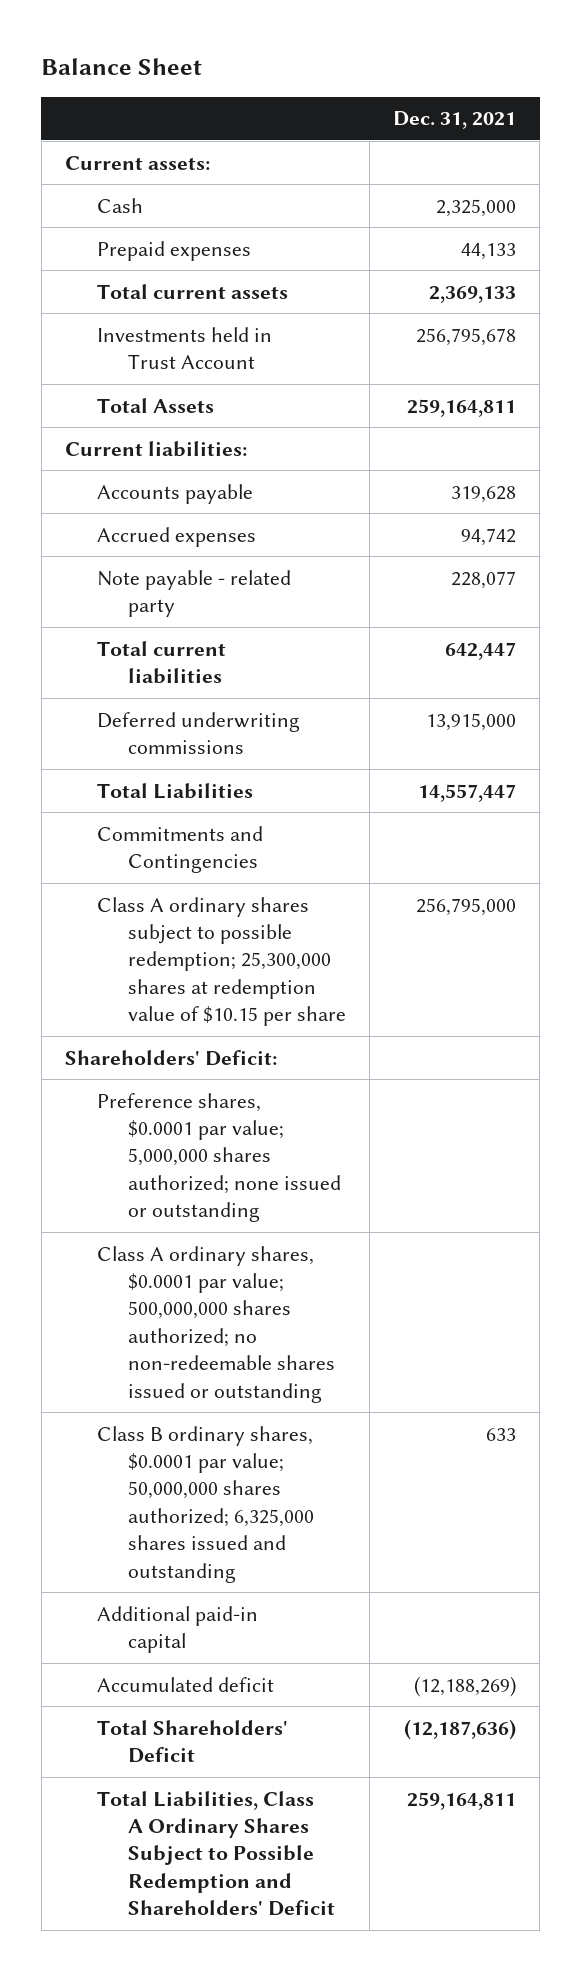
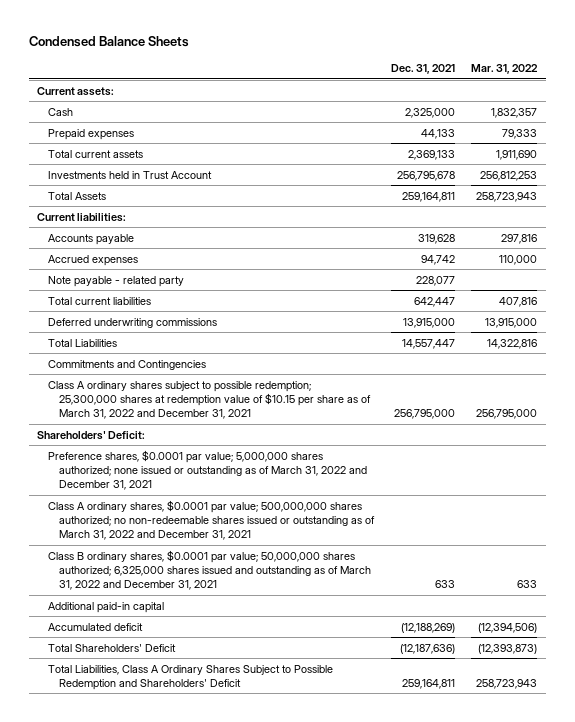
[41,58,203,76] Balance Sheet -> [28,36,189,48] Condensed Balance Sheets
none -> [471,64,539,75] Mar. 31, 2022
[96,896,347,1027] Class A ordinary shares subject to possible redemption; 25,300,000 shares at redemption value of $10.15 per share -> [48,380,372,420] Class A ordinary shares subject to possible redemption; 25,300,000 shares at redemption value of $10.15 per share as of March 31, 2022 and December 31, 2021
[96,1092,342,1223] Preference shares, $0.0001 par value; 5,000,000 shares authorized; none issued or outstanding -> [48,449,368,491] Preference shares, $0.0001 par value; 5,000,000 shares authorized; none issued or outstanding as of March 31, 2022 and December 31, 2021
[96,1245,336,1403] Class A ordinary shares, $0.0001 par value; 500,000,000 shares authorized; no non-redeemable shares issued or outstanding -> [48,499,376,541] Class A ordinary shares, $0.0001 par value; 500,000,000 shares authorized; no non-redeemable shares issued or outstanding as of March 31, 2022 and December 31, 2021
[96,1425,315,1583] Class B ordinary shares, $0.0001 par value; 50,000,000 shares authorized; 6,325,000 shares issued and outstanding -> [48,549,372,591] Class B ordinary shares, $0.0001 par value; 50,000,000 shares authorized; 6,325,000 shares issued and outstanding as of March 31, 2022 and December 31, 2021

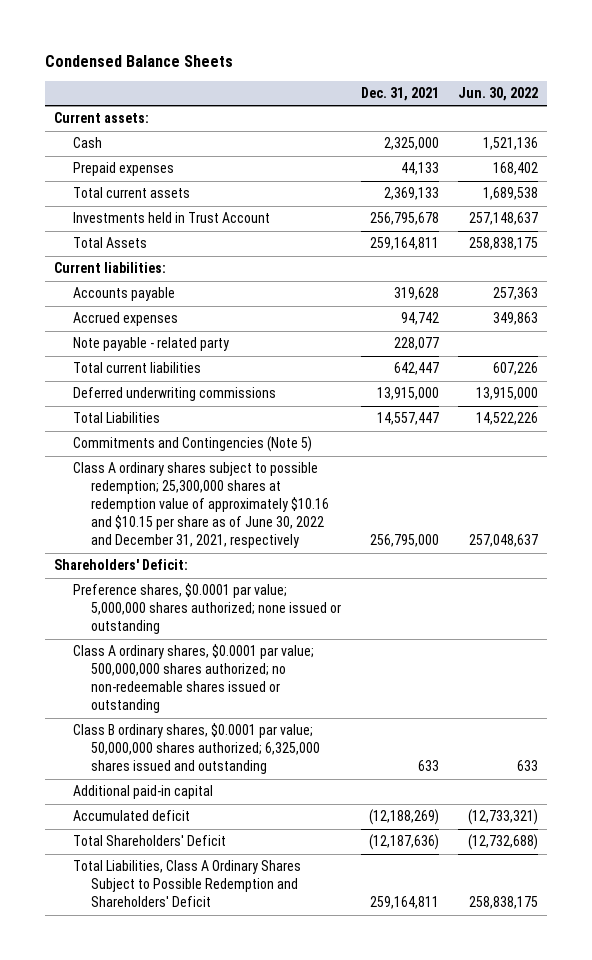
[471,64,539,75] Mar. 31, 2022 -> none
none -> [457,87,538,102] Jun. 30, 2022
[48,359,207,370] Commitments and Contingencies -> [72,436,312,453] Commitments and Contingencies (Note 5)
[48,380,372,420] Class A ordinary shares subject to possible redemption; 25,300,000 shares at redemption value of $10.15 per share as of March 31, 2022 and December 31, 2021 -> [72,462,330,549] Class A ordinary shares subject to possible redemption; 25,300,000 shares at redemption value of approximately $10.16 and $10.15 per share as of June 30, 2022 and December 31, 2021, respectively
[48,449,368,491] Preference shares, $0.0001 par value; 5,000,000 shares authorized; none issued or outstanding as of March 31, 2022 and December 31, 2021 -> [72,583,342,635] Preference shares, $0.0001 par value; 5,000,000 shares authorized; none issued or outstanding
[48,499,376,541] Class A ordinary shares, $0.0001 par value; 500,000,000 shares authorized; no non-redeemable shares issued or outstanding as of March 31, 2022 and December 31, 2021 -> [72,644,314,714] Class A ordinary shares, $0.0001 par value; 500,000,000 shares authorized; no non-redeemable shares issued or outstanding
[48,549,372,591] Class B ordinary shares, $0.0001 par value; 50,000,000 shares authorized; 6,325,000 shares issued and outstanding as of March 31, 2022 and December 31, 2021 -> [72,723,321,775] Class B ordinary shares, $0.0001 par value; 50,000,000 shares authorized; 6,325,000 shares issued and outstanding

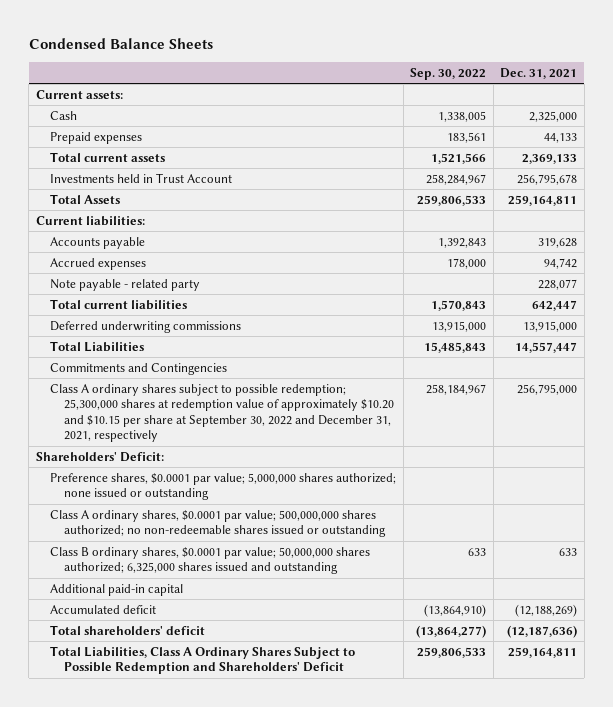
[457,87,538,102] Jun. 30, 2022 -> none
none -> [410,67,487,80] Sep. 30, 2022
[72,436,312,453] Commitments and Contingencies (Note 5) -> [50,362,228,375] Commitments and Contingencies
[72,462,330,549] Class A ordinary shares subject to possible redemption; 25,300,000 shares at redemption value of approximately $10.16 and $10.15 per share as of June 30, 2022 and December 31, 2021, respectively -> [50,383,395,443] Class A ordinary shares subject to possible redemption; 25,300,000 shares at redemption value of approximately $10.20 and $10.15 per share at September 30, 2022 and December 31, 2021, respectively
[72,835,226,847] Total Shareholders' Deficit -> [50,624,206,635] Total shareholders' deficit

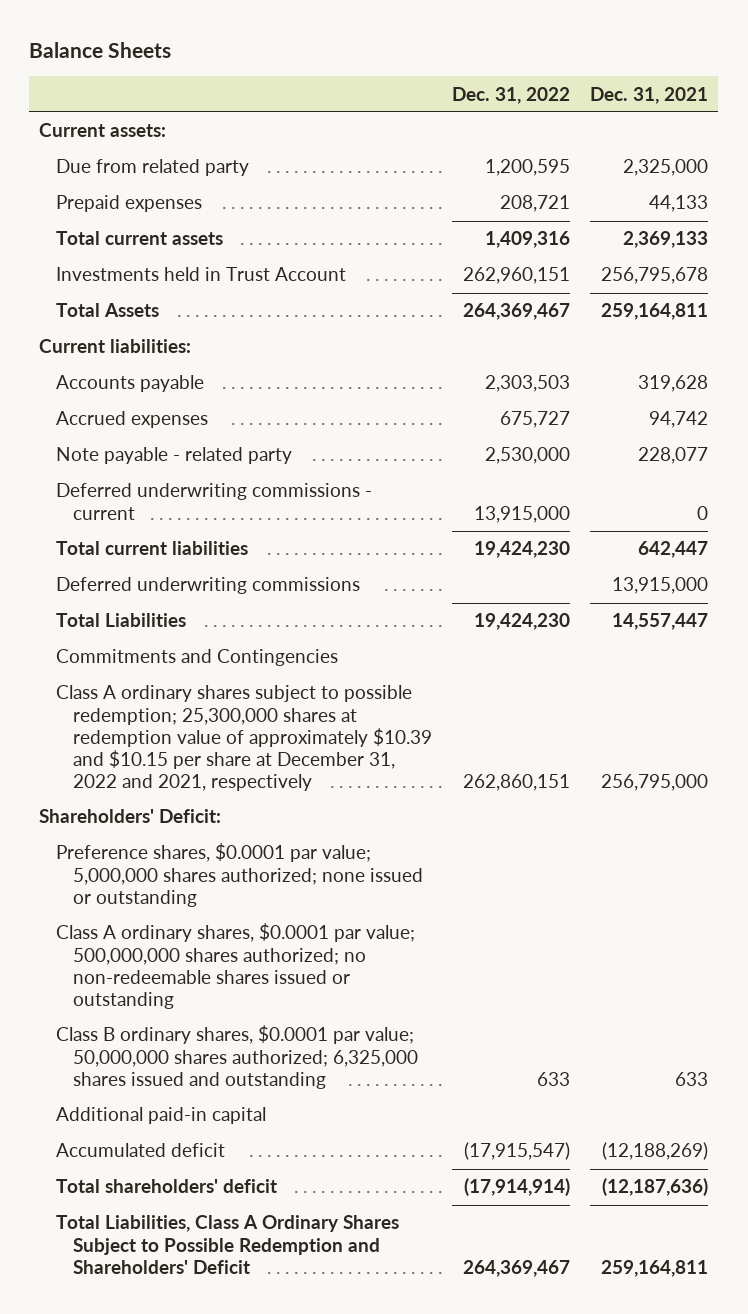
[28,37,213,49] Condensed Balance Sheets -> [29,41,172,58] Balance Sheets
[410,67,487,80] Sep. 30, 2022 -> none
none -> [452,86,571,104] Dec. 31, 2022
[50,110,78,120] Cash -> [56,159,250,177] Due from related party
none -> [56,483,373,520] Deferred underwriting commissions - current
[50,383,395,443] Class A ordinary shares subject to possible redemption; 25,300,000 shares at redemption value of approximately $10.20 and $10.15 per share at September 30, 2022 and December 31, 2021, respectively -> [56,685,433,791] Class A ordinary shares subject to possible redemption; 25,300,000 shares at redemption value of approximately $10.39 and $10.15 per share at December 31, 2022 and 2021, respectively

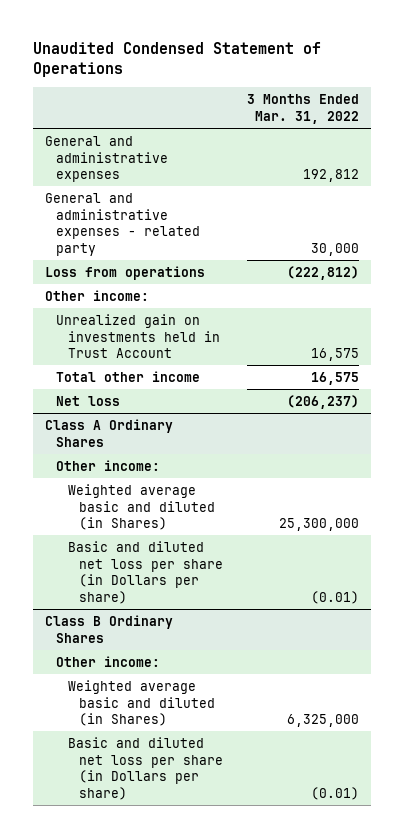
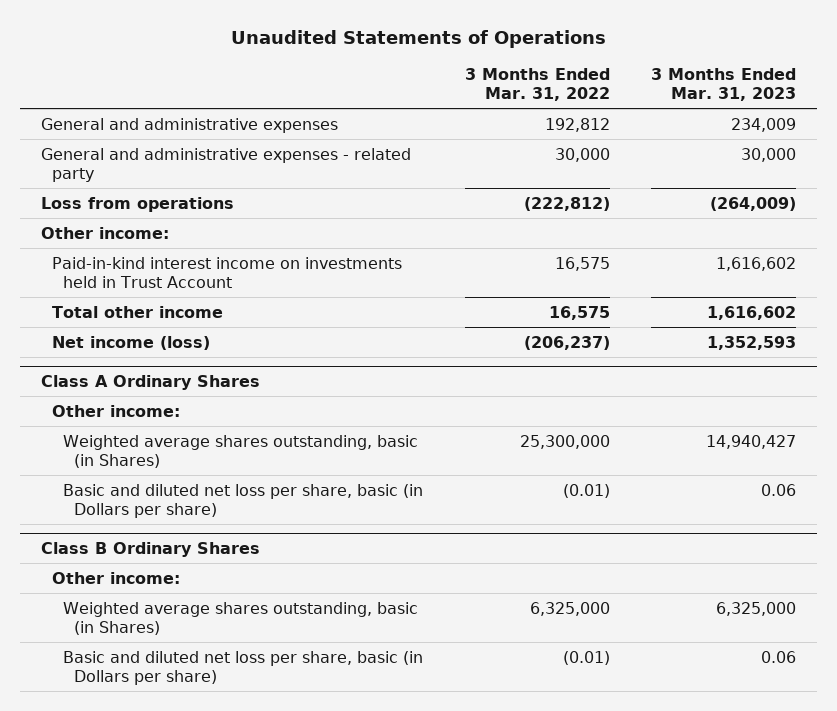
[33,41,322,78] Unaudited Condensed Statement of Operations -> [230,29,606,48] Unaudited Statements of Operations
none -> [651,67,797,101] 3 Months Ended Mar. 31, 2023
[56,313,220,359] Unrealized gain on investments held in Trust Account -> [51,256,402,288] Paid-in-kind interest income on investments held in Trust Account
[56,395,121,406] Net loss -> [51,335,210,350] Net income (loss)
[67,483,215,531] Weighted average basic and diluted (in Shares) -> [62,434,418,468] Weighted average shares outstanding, basic (in Shares)
[67,540,223,604] Basic and diluted net loss per share (in Dollars per share) -> [62,483,423,518] Basic and diluted net loss per share, basic (in Dollars per share)
[67,679,215,727] Weighted average basic and diluted (in Shares) -> [62,601,418,635] Weighted average shares outstanding, basic (in Shares)
[67,736,223,800] Basic and diluted net loss per share (in Dollars per share) -> [62,650,423,685] Basic and diluted net loss per share, basic (in Dollars per share)

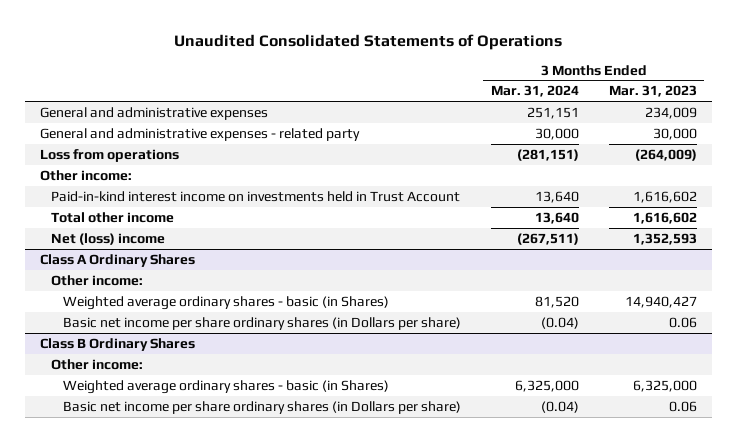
[230,29,606,48] Unaudited Statements of Operations -> [174,34,563,51] Unaudited Consolidated Statements of Operations
[464,67,610,101] 3 Months Ended Mar. 31, 2022 -> none
none -> [490,85,579,98] Mar. 31, 2024
[51,335,210,350] Net income (loss) -> [51,232,166,245] Net (loss) income
[62,434,418,468] Weighted average shares outstanding, basic (in Shares) -> [62,295,389,310] Weighted average ordinary shares - basic (in Shares)
[62,483,423,518] Basic and diluted net loss per share, basic (in Dollars per share) -> [62,316,461,330] Basic net income per share ordinary shares (in Dollars per share)
[62,601,418,635] Weighted average shares outstanding, basic (in Shares) -> [62,379,389,394] Weighted average ordinary shares - basic (in Shares)
[62,650,423,685] Basic and diluted net loss per share, basic (in Dollars per share) -> [62,400,461,414] Basic net income per share ordinary shares (in Dollars per share)

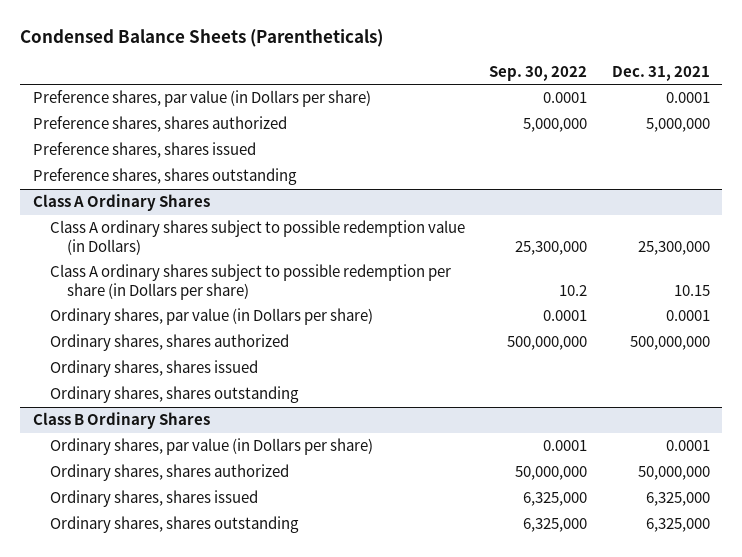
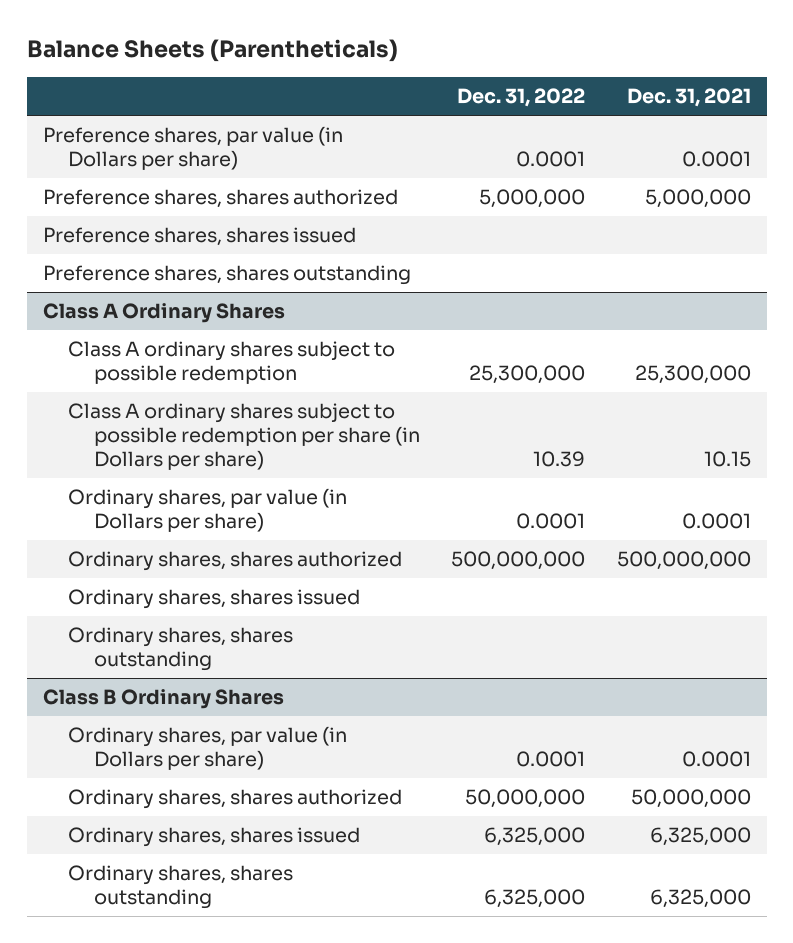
[20,29,384,48] Condensed Balance Sheets (Parentheticals) -> [26,39,398,63] Balance Sheets (Parentheticals)
[489,65,588,81] Sep. 30, 2022 -> none
none -> [457,88,586,108] Dec. 31, 2022
[50,220,466,255] Class A ordinary shares subject to possible redemption value (in Dollars) -> [68,341,396,384] Class A ordinary shares subject to possible redemption

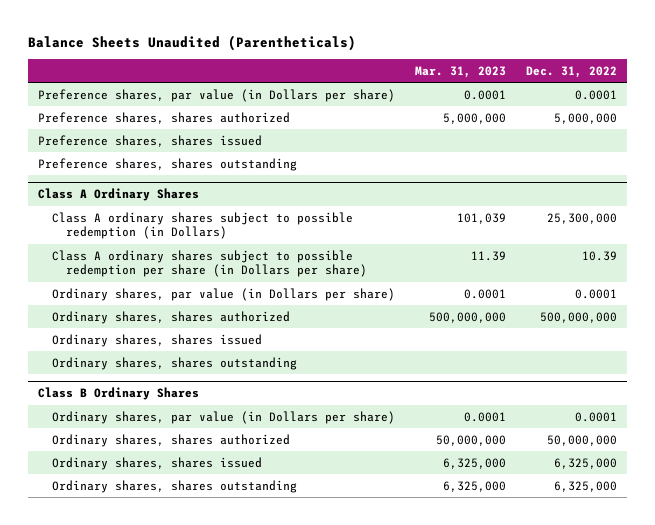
[26,39,398,63] Balance Sheets (Parentheticals) -> [28,34,357,51] Balance Sheets Unaudited (Parentheticals)
[626,88,751,108] Dec. 31, 2021 -> none
none -> [414,65,506,78] Mar. 31, 2023
[68,341,396,384] Class A ordinary shares subject to possible redemption -> [52,211,354,240] Class A ordinary shares subject to possible redemption (in Dollars)

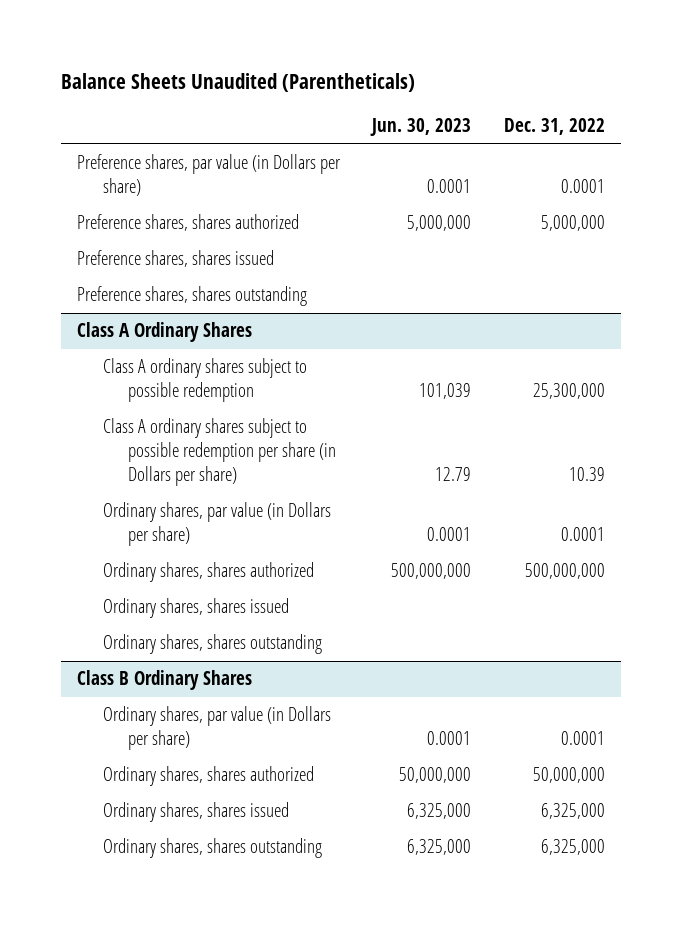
[414,65,506,78] Mar. 31, 2023 -> none
none -> [370,118,472,137] Jun. 30, 2023
[52,211,354,240] Class A ordinary shares subject to possible redemption (in Dollars) -> [102,358,307,403] Class A ordinary shares subject to possible redemption

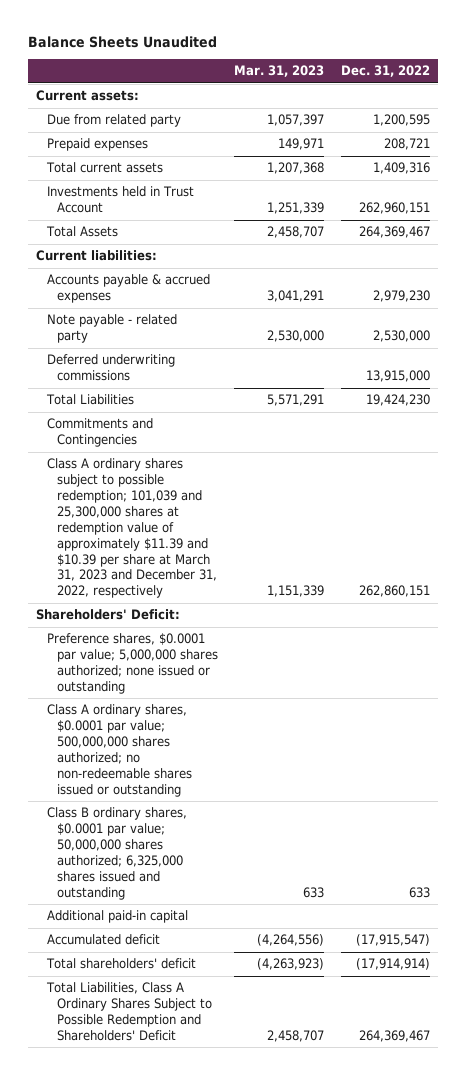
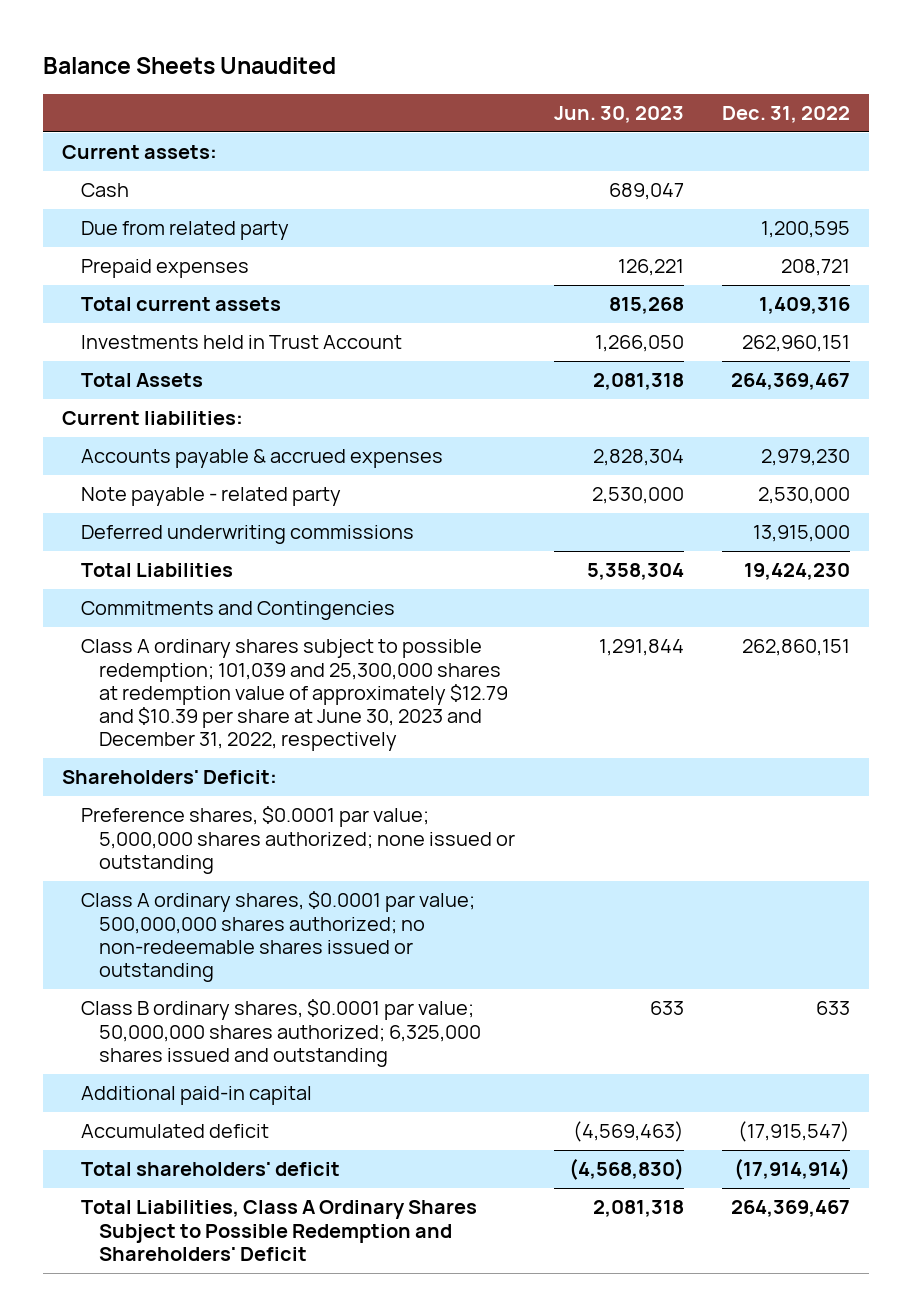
[234,65,325,78] Mar. 31, 2023 -> none
none -> [553,106,684,124] Jun. 30, 2023
none -> [80,183,129,198] Cash
[46,458,218,599] Class A ordinary shares subject to possible redemption; 101,039 and 25,300,000 shares at redemption value of approximately $11.39 and $10.39 per share at March 31, 2023 and December 31, 2022, respectively -> [80,639,509,752] Class A ordinary shares subject to possible redemption; 101,039 and 25,300,000 shares at redemption value of approximately $12.79 and $10.39 per share at June 30, 2023 and December 31, 2022, respectively

